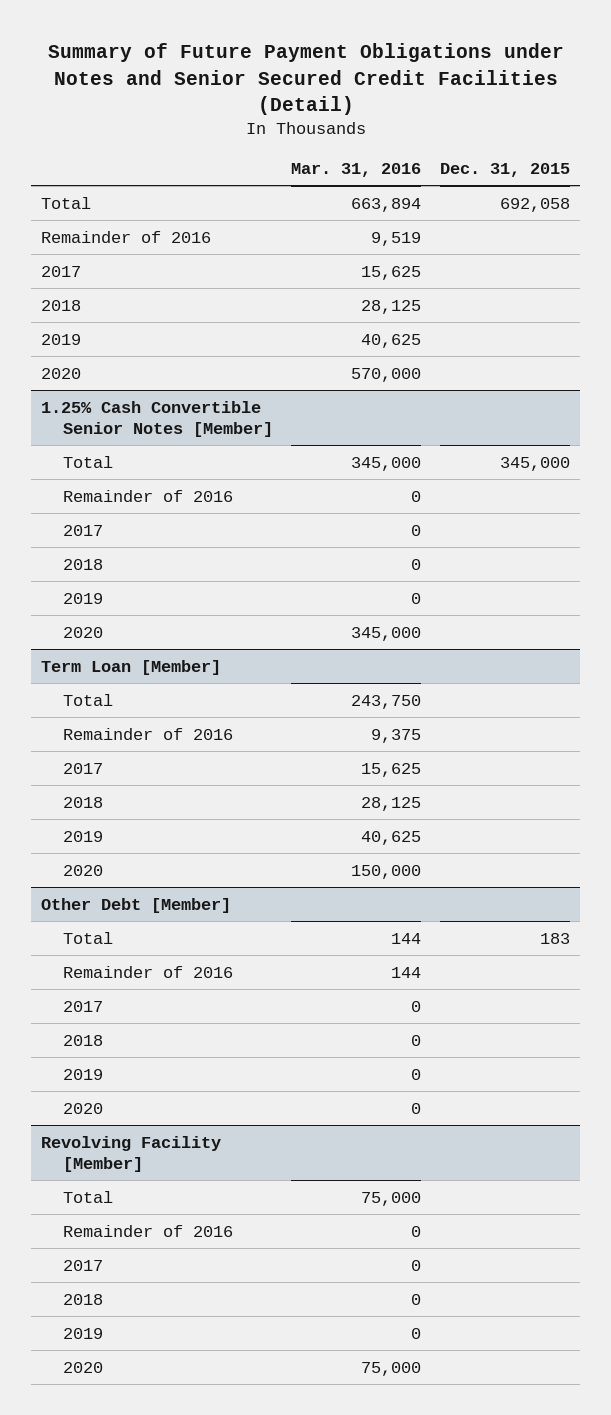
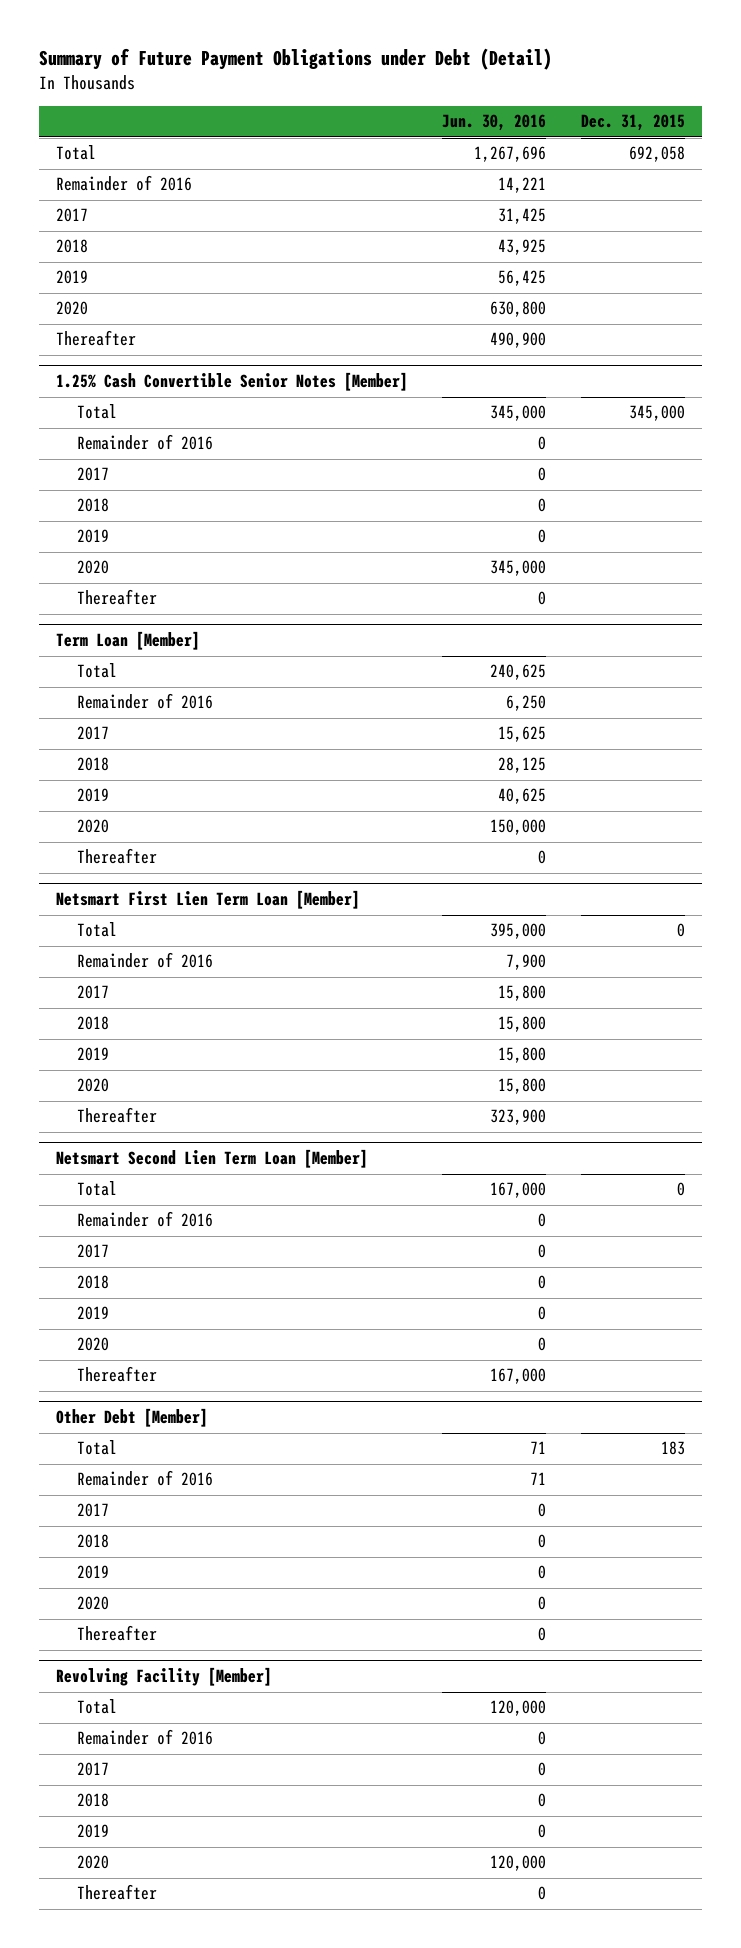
[47,43,564,116] Summary of Future Payment Obligations under Notes and Senior Secured Credit Facilities (Detail) -> [38,48,552,71] Summary of Future Payment Obligations under Debt (Detail)
[291,163,422,178] Mar. 31, 2016 -> none
none -> [442,114,547,132] Jun. 30, 2016
none -> [55,330,136,347] Thereafter
none -> [77,589,158,606] Thereafter
none -> [77,848,158,865] Thereafter
none -> [55,890,360,910] Netsmart First Lien Term Loan [Member]
none -> [77,922,118,938] Total
none -> [77,952,214,969] Remainder of 2016
none -> [77,985,110,1000] 2017
none -> [77,1016,110,1031] 2018
none -> [77,1047,110,1062] 2019
none -> [77,1078,110,1093] 2020
none -> [77,1107,158,1124] Thereafter
none -> [55,1149,368,1169] Netsmart Second Lien Term Loan [Member]
none -> [77,1181,118,1197] Total
none -> [77,1211,214,1228] Remainder of 2016
none -> [77,1244,110,1259] 2017
none -> [77,1275,110,1290] 2018
none -> [77,1306,110,1321] 2019
none -> [77,1337,110,1352] 2020
none -> [77,1366,158,1383] Thereafter
none -> [77,1625,158,1642] Thereafter
none -> [77,1884,158,1901] Thereafter

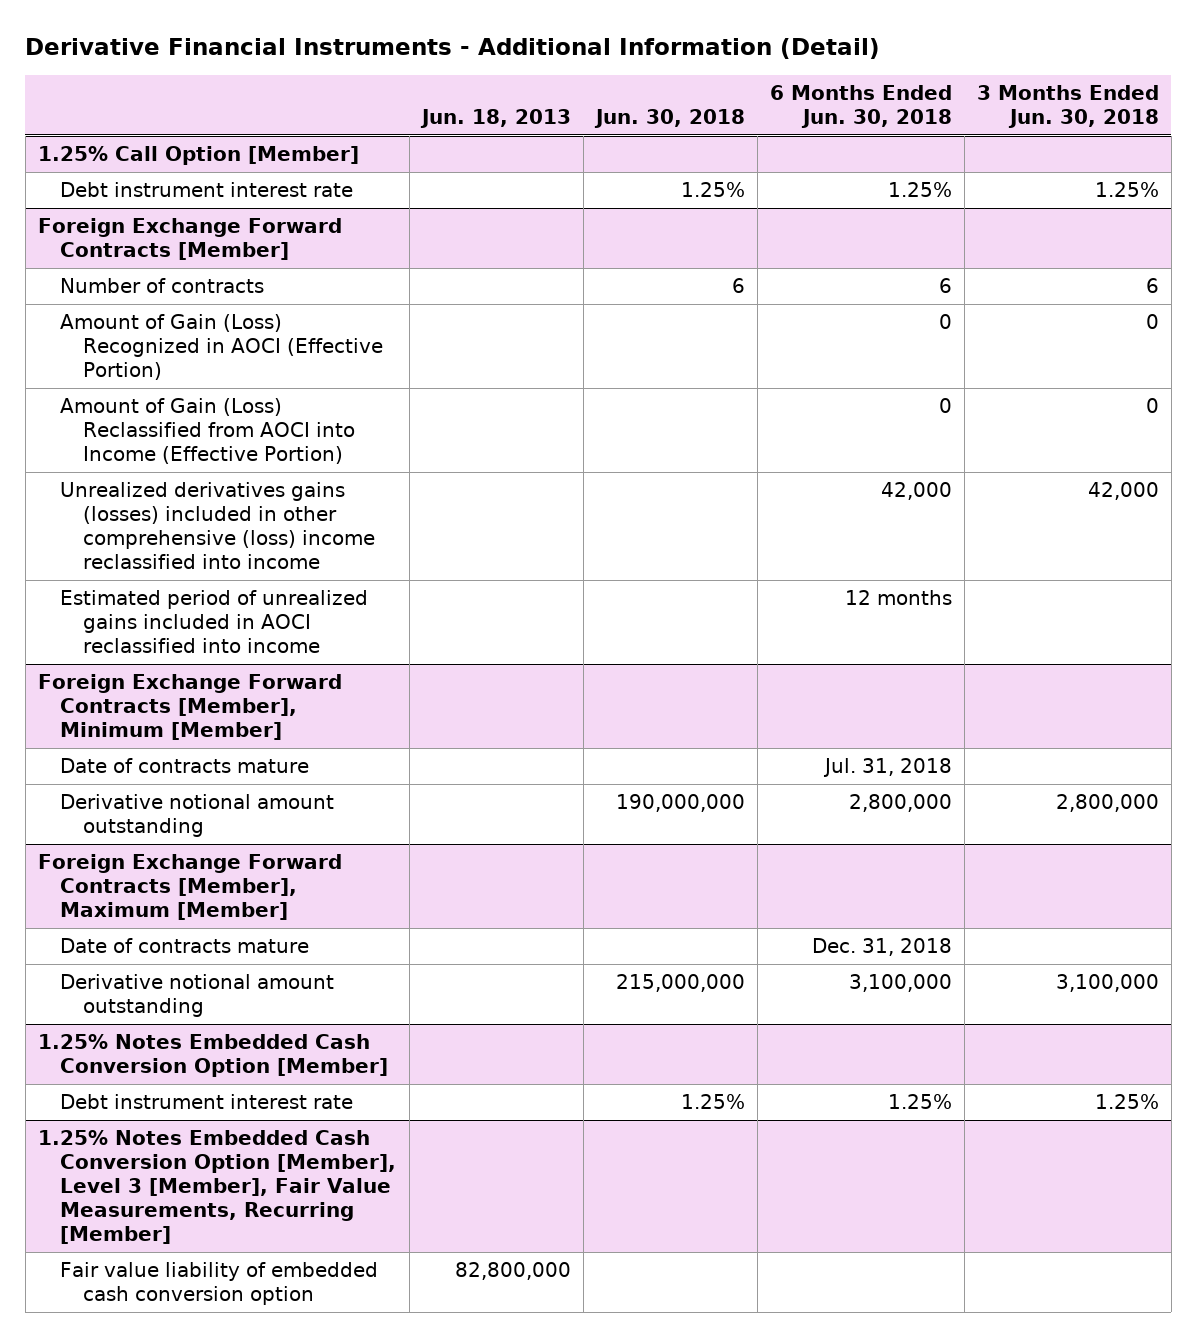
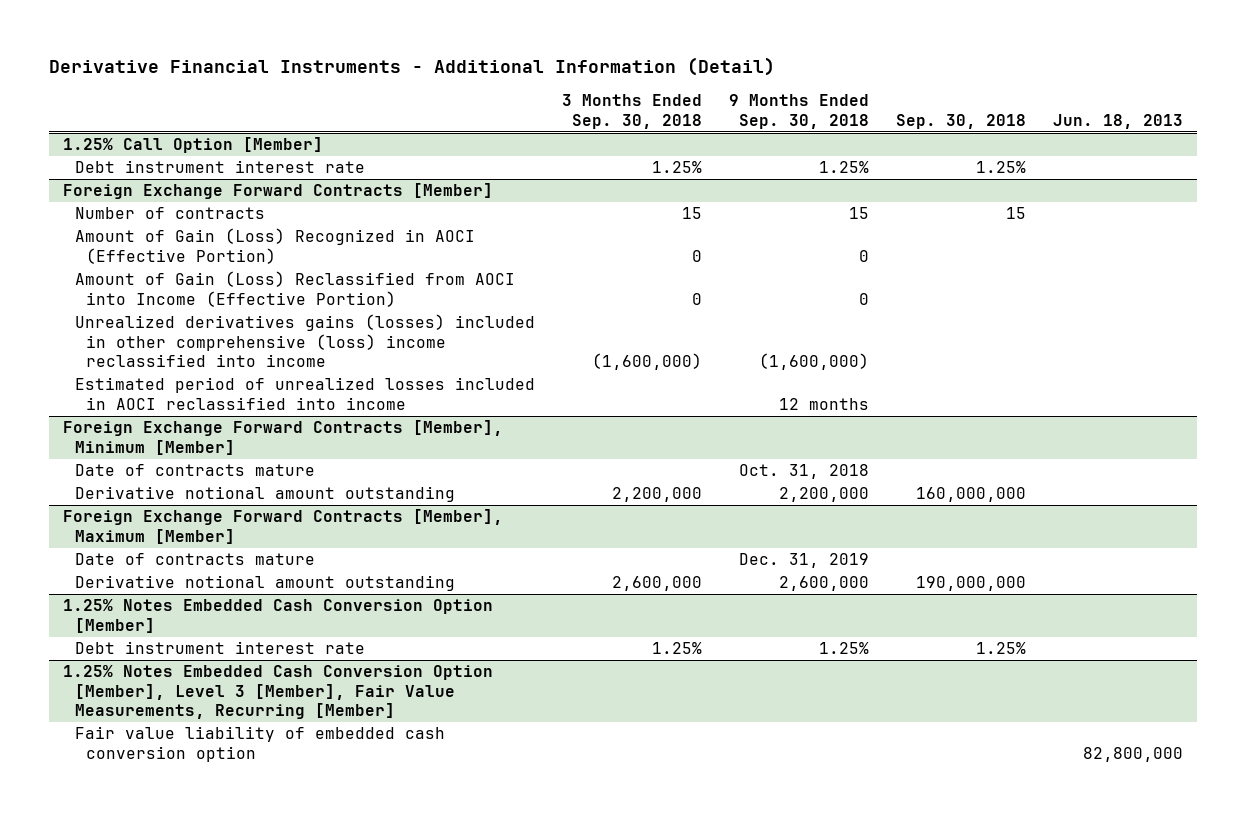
[593,108,745,128] Jun. 30, 2018 -> none
[769,84,952,128] 6 Months Ended Jun. 30, 2018 -> none
[976,84,1159,128] 3 Months Ended Jun. 30, 2018 -> none
none -> [561,94,702,129] 3 Months Ended Sep. 30, 2018
none -> [728,94,869,129] 9 Months Ended Sep. 30, 2018
none -> [895,113,1026,129] Sep. 30, 2018
[60,590,369,653] Estimated period of unrealized gains included in AOCI reclassified into income -> [74,377,535,410] Estimated period of unrealized losses included in AOCI reclassified into income

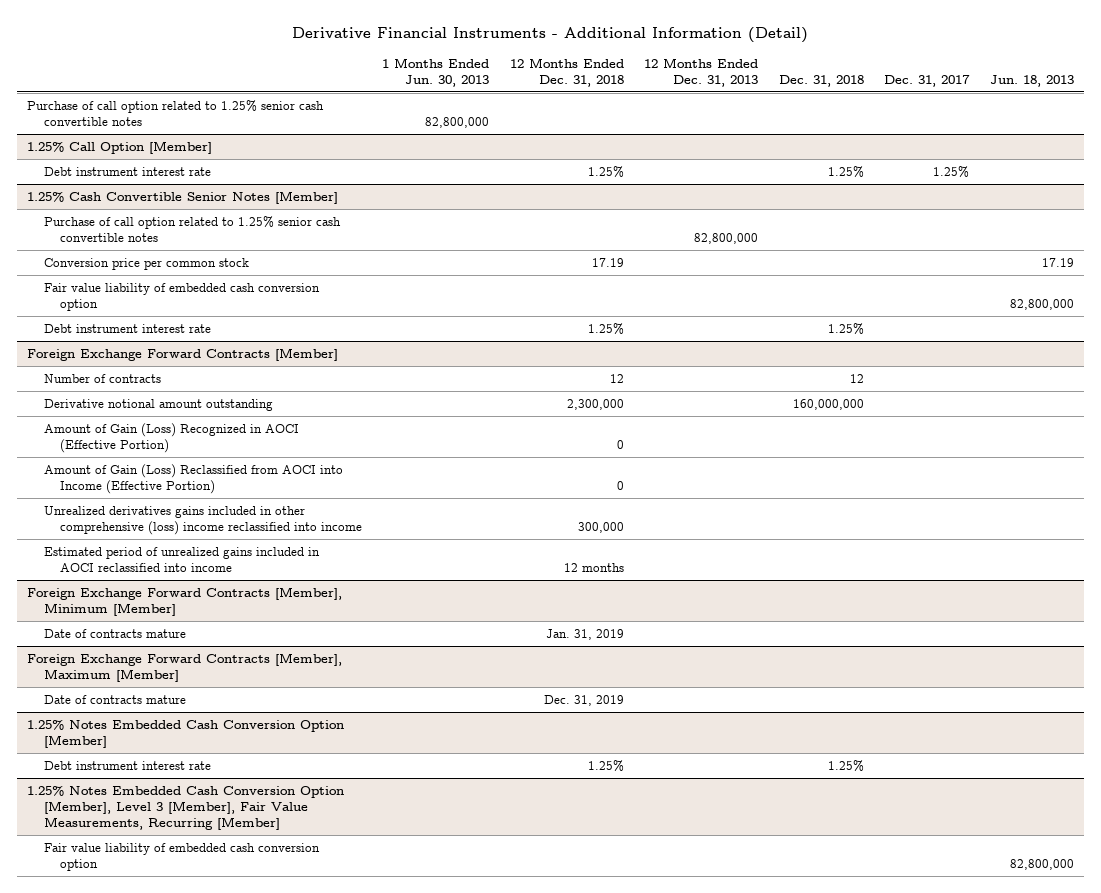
[561,94,702,129] 3 Months Ended Sep. 30, 2018 -> none
[728,94,869,129] 9 Months Ended Sep. 30, 2018 -> none
[895,113,1026,129] Sep. 30, 2018 -> none
none -> [382,57,490,87] 1 Months Ended Jun. 30, 2013
none -> [509,57,624,87] 12 Months Ended Dec. 31, 2018
none -> [644,57,759,87] 12 Months Ended Dec. 31, 2013
none -> [778,74,864,87] Dec. 31, 2018
none -> [884,74,971,87] Dec. 31, 2017
none -> [27,100,325,126] Purchase of call option related to 1.25% senior cash convertible notes
none -> [27,191,339,205] 1.25% Cash Convertible Senior Notes [Member]
none -> [43,216,341,242] Purchase of call option related to 1.25% senior cash convertible notes
none -> [43,258,249,271] Conversion price per common stock
none -> [43,283,320,311] Fair value liability of embedded cash conversion option
none -> [43,324,211,334] Debt instrument interest rate
none -> [43,399,273,412] Derivative notional amount outstanding
[74,314,535,368] Unrealized derivatives gains (losses) included in other comprehensive (loss) income reclassified into income -> [43,506,362,535] Unrealized derivatives gains included in other comprehensive (loss) income reclassified into income
[74,377,535,410] Estimated period of unrealized losses included in AOCI reclassified into income -> [43,547,320,572] Estimated period of unrealized gains included in AOCI reclassified into income
[74,486,455,503] Derivative notional amount outstanding -> none
[74,575,455,592] Derivative notional amount outstanding -> none

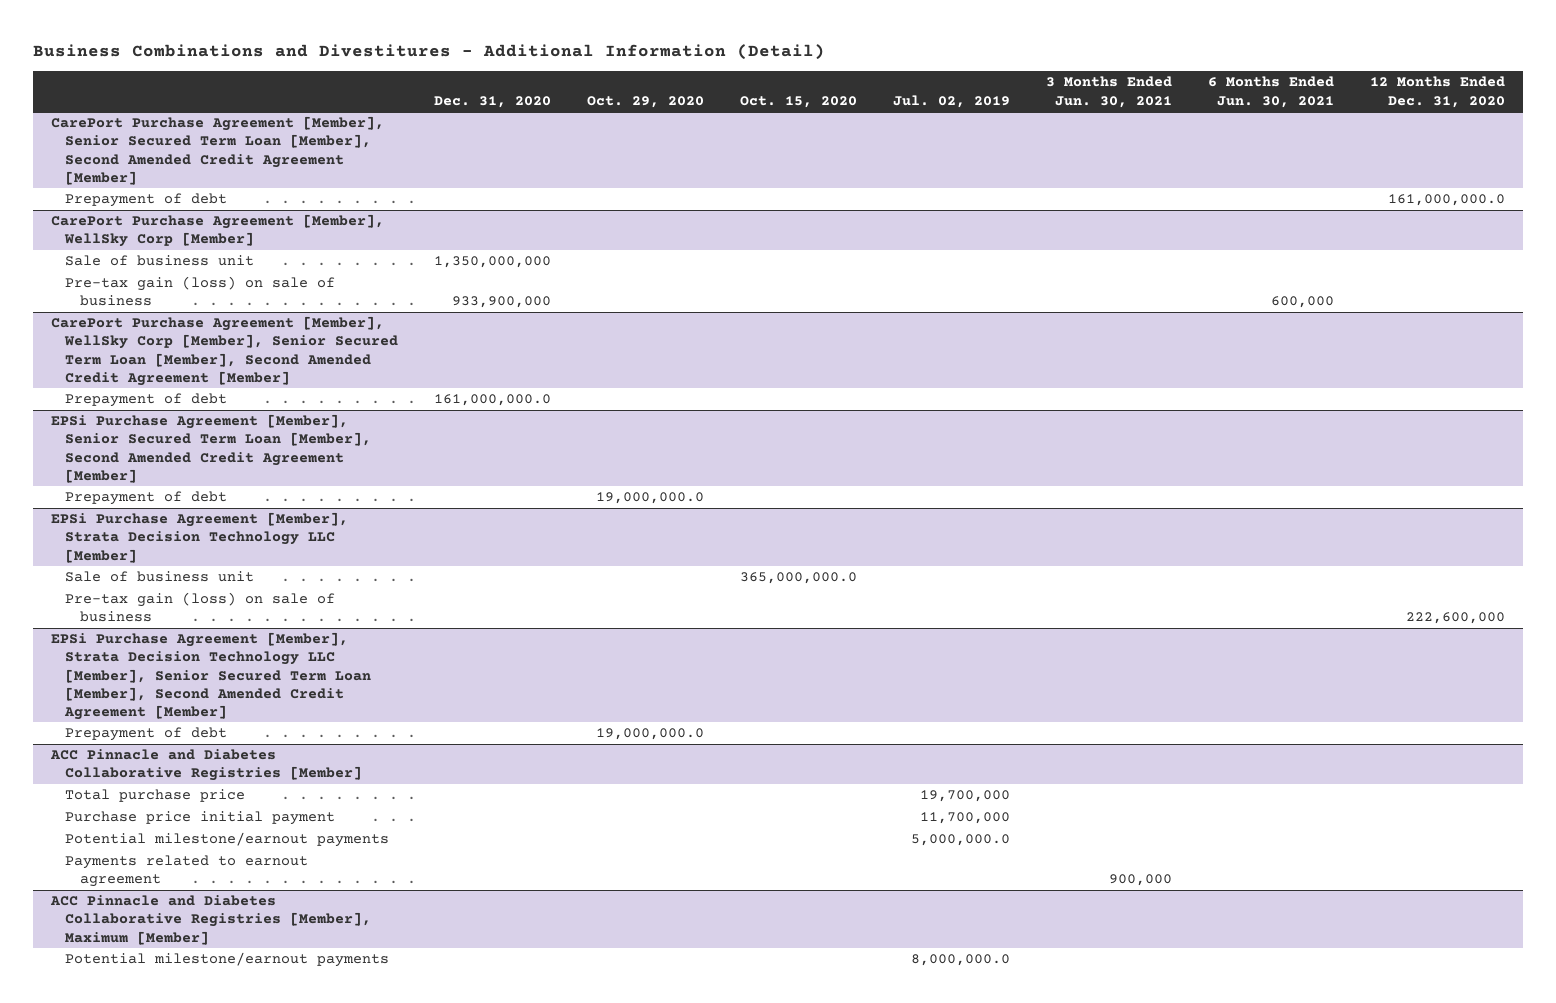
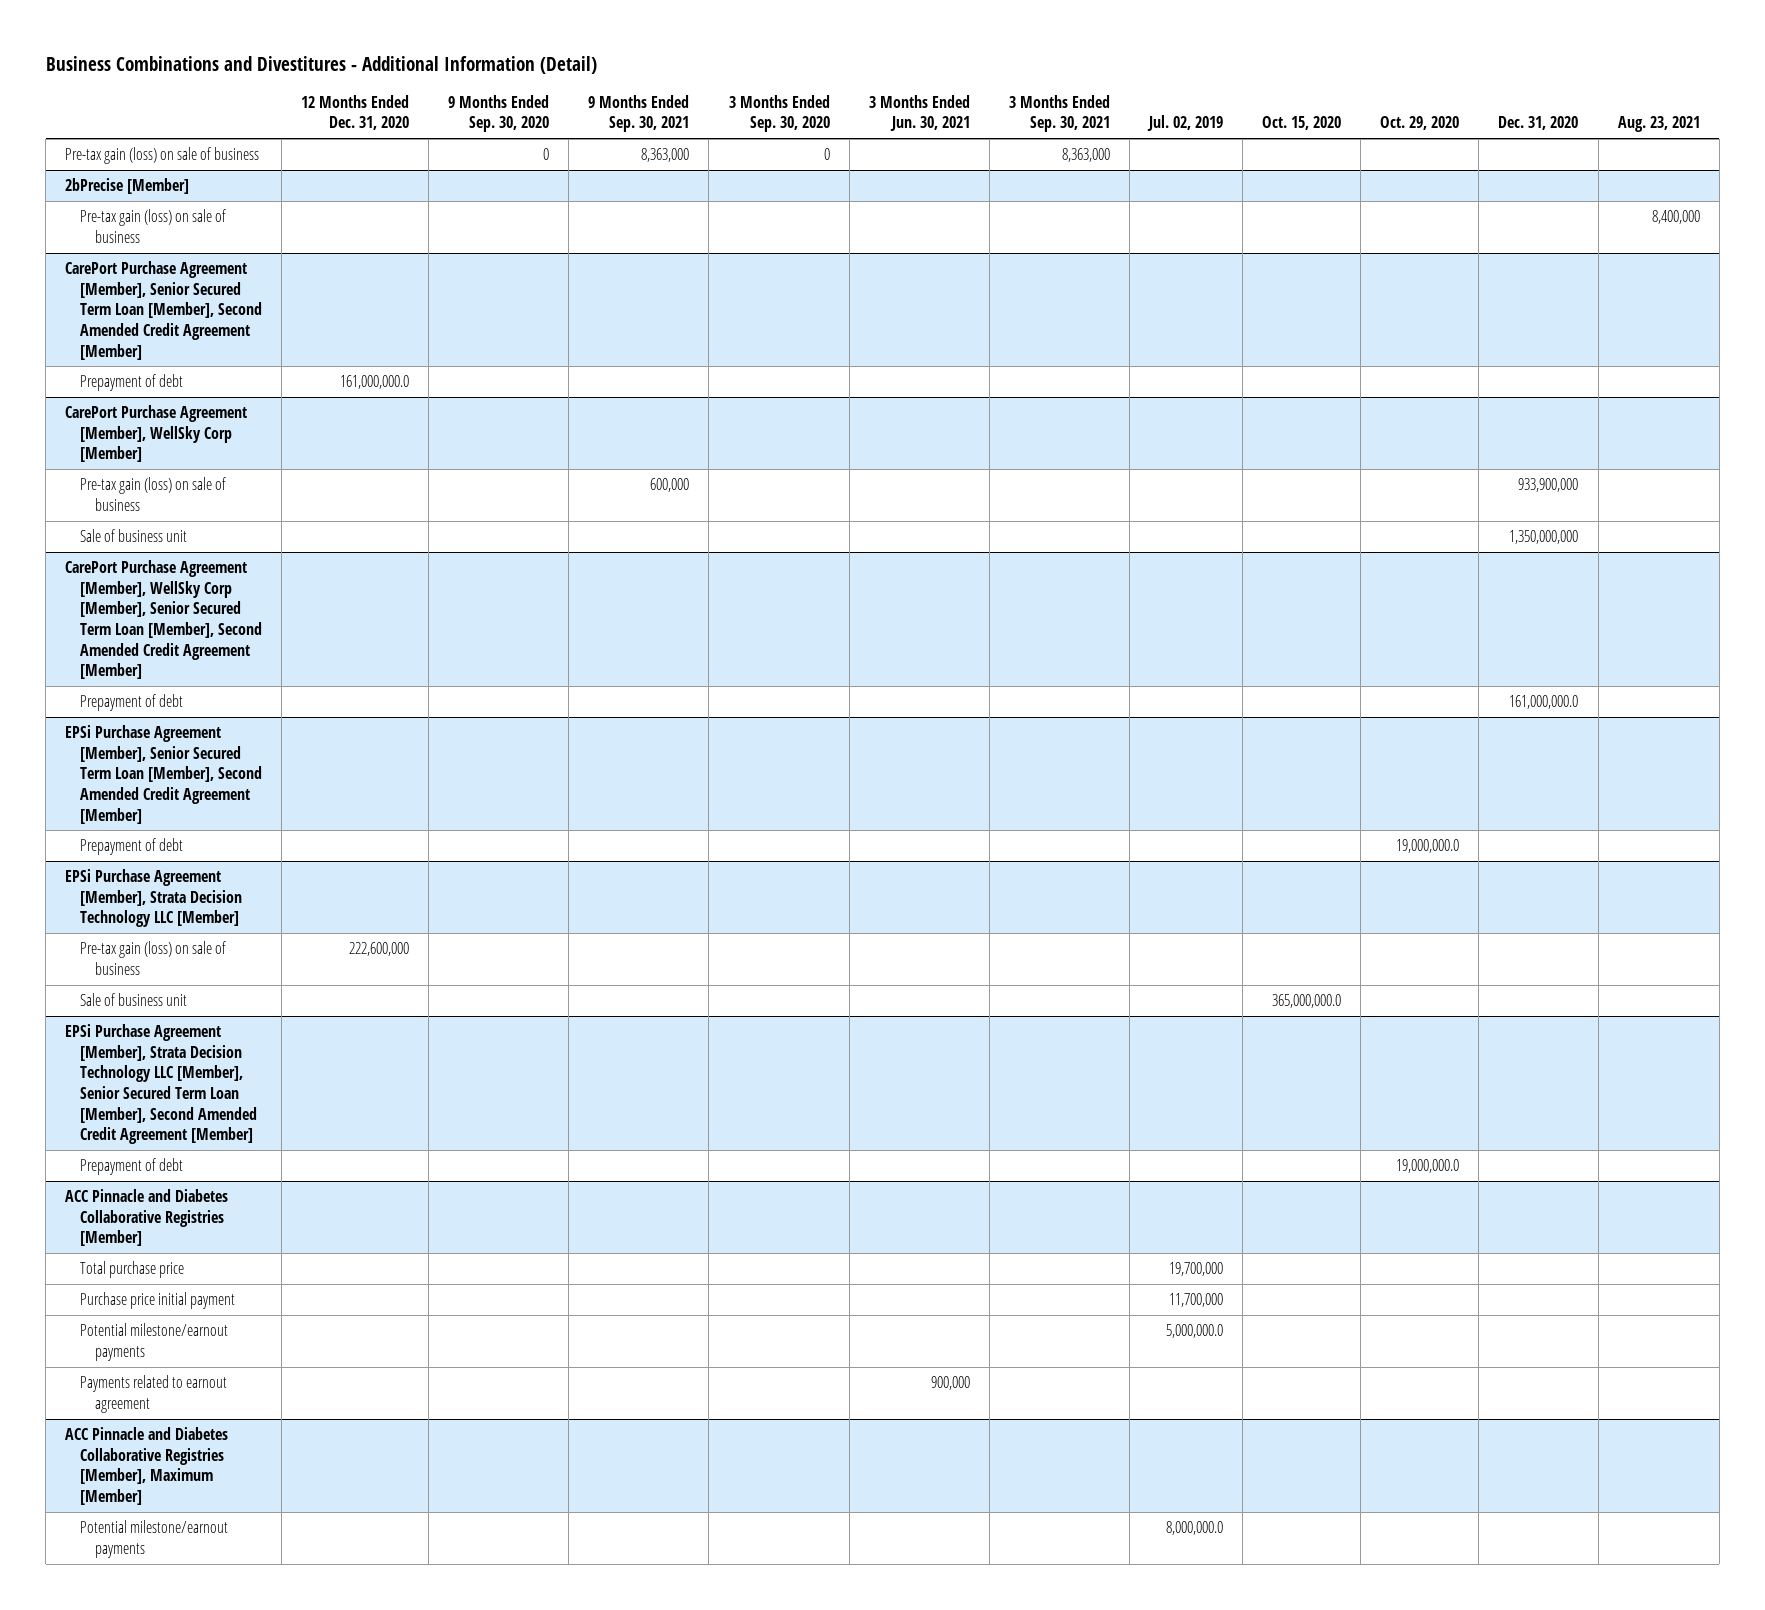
[1208,76,1335,108] 6 Months Ended Jun. 30, 2021 -> none
none -> [448,94,550,133] 9 Months Ended Sep. 30, 2020
none -> [588,94,690,133] 9 Months Ended Sep. 30, 2021
none -> [728,94,830,133] 3 Months Ended Sep. 30, 2020
none -> [1008,94,1110,133] 3 Months Ended Sep. 30, 2021
none -> [1617,116,1700,133] Aug. 23, 2021
none -> [65,147,260,165] Pre-tax gain (loss) on sale of business
none -> [65,178,190,195] 2bPrecise [Member]
none -> [79,209,226,243] Pre-tax gain (loss) on sale of business
[65,255,255,267] Sale of business unit -> [79,529,187,543] Sale of business unit
[65,571,255,583] Sale of business unit -> [79,993,187,1007] Sale of business unit

